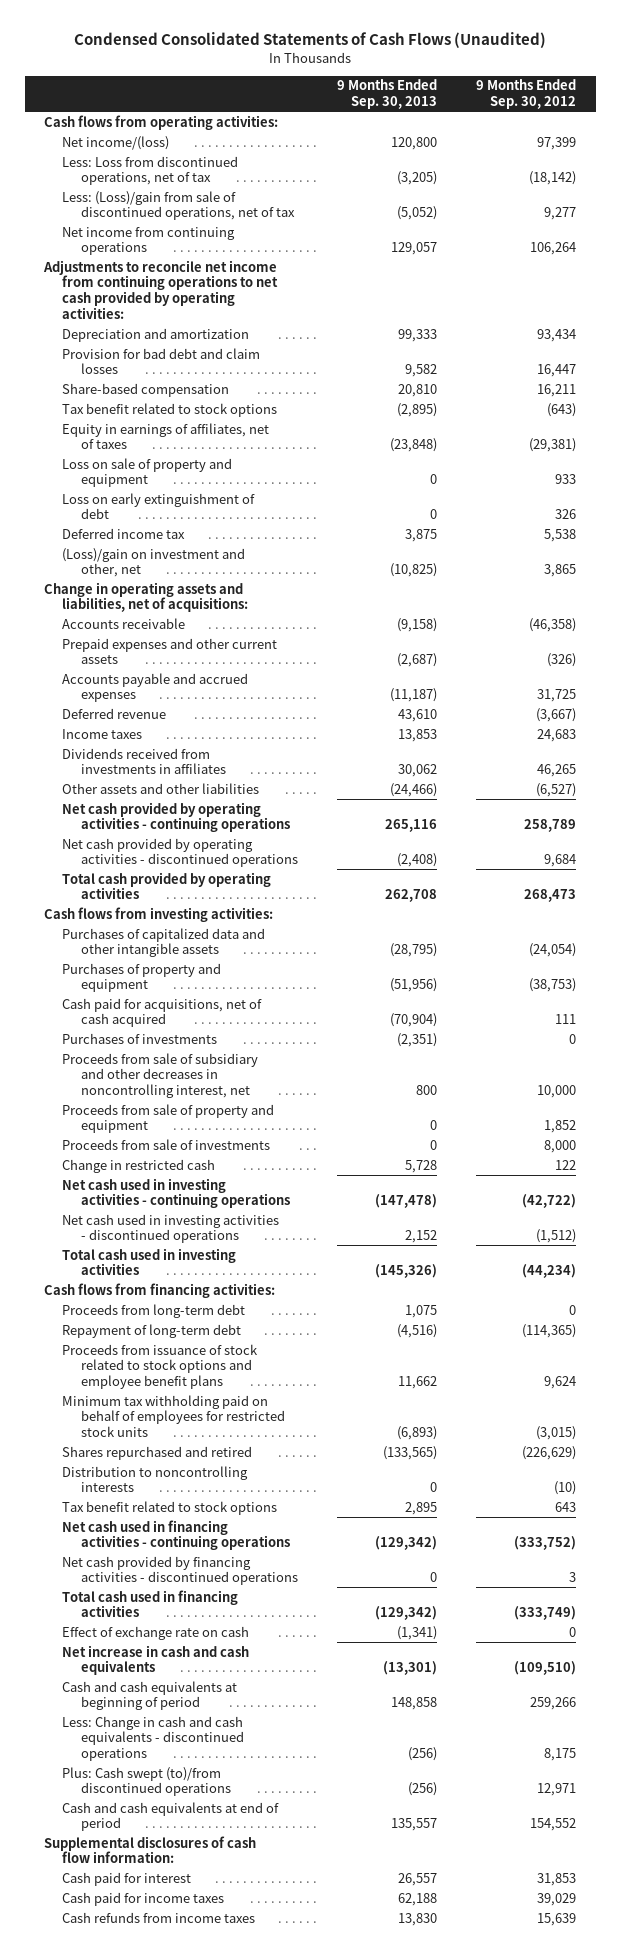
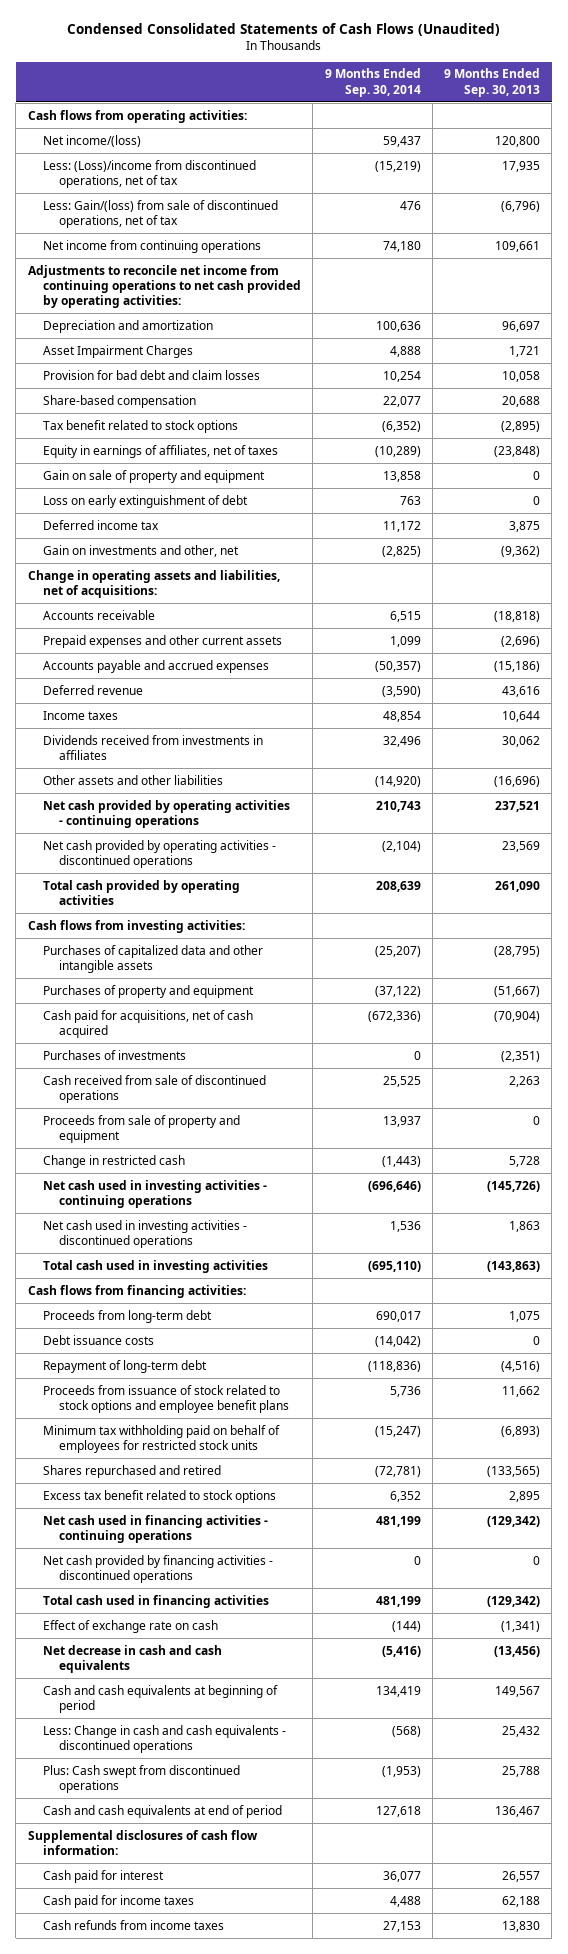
[476,79,577,110] 9 Months Ended Sep. 30, 2012 -> none
none -> [324,68,421,97] 9 Months Ended Sep. 30, 2014
[62,155,239,186] Less: Loss from discontinued operations, net of tax -> [43,159,257,188] Less: (Loss)/income from discontinued operations, net of tax
[396,171,437,186] (3,205) -> [502,160,541,172] 17,935
[62,190,295,221] Less: (Loss)/gain from sale of discontinued operations, net of tax -> [43,199,279,228] Less: Gain/(loss) from sale of discontinued operations, net of tax
[396,206,437,221] (5,052) -> [501,200,541,212] (6,796)
[390,242,437,256] 129,057 -> [495,240,541,252] 109,661
[397,328,437,342] 99,333 -> [502,320,541,332] 96,697
none -> [43,344,194,358] Asset Impairment Charges
[404,364,437,378] 9,582 -> [502,370,541,382] 10,058
[397,383,437,397] 20,810 -> [502,395,541,407] 20,688
[62,457,233,488] Loss on sale of property and equipment -> [43,469,266,483] Gain on sale of property and equipment
[62,547,246,578] (Loss)/gain on investment and other, net -> [43,544,240,557] Gain on investments and other, net
[389,563,437,578] (10,825) -> [501,545,541,557] (9,362)
[396,617,437,632] (9,158) -> [494,610,541,622] (18,818)
[396,653,437,668] (2,687) -> [501,635,541,647] (2,696)
[389,688,437,703] (11,187) -> [494,660,541,672] (15,186)
[397,708,437,722] 43,610 -> [502,685,541,697] 43,616
[397,728,437,742] 13,853 -> [502,710,541,722] 10,644
[389,782,437,797] (24,466) -> [494,775,541,787] (16,696)
[384,819,437,833] 265,116 -> [495,800,541,812] 237,521
[396,853,437,868] (2,408) -> [502,840,541,852] 23,569
[384,889,437,903] 262,708 -> [495,880,541,892] 261,090
[389,978,437,993] (51,956) -> [494,985,541,997] (51,667)
[62,1052,259,1099] Proceeds from sale of subsidiary and other decreases in noncontrolling interest, net -> none
none -> [43,1074,267,1103] Cash received from sale of discontinued operations
[62,1138,271,1150] Proceeds from sale of investments -> none
[374,1194,437,1209] (147,478) -> [487,1180,541,1192] (145,726)
[404,1230,437,1244] 2,152 -> [509,1220,541,1232] 1,863
[374,1264,437,1279] (145,326) -> [487,1260,541,1272] (143,863)
none -> [43,1334,155,1345] Debt issuance costs
[62,1465,249,1493] Distribution to noncontrolling interests -> none
[62,1500,278,1515] Tax benefit related to stock options -> [43,1489,277,1503] Excess tax benefit related to stock options
[62,1644,250,1676] Net increase in cash and cash equivalents -> [43,1644,223,1673] Net decrease in cash and cash equivalents
[382,1661,437,1676] (13,301) -> [494,1645,541,1657] (13,456)
[390,1697,437,1711] 148,858 -> [495,1685,541,1697] 149,567
[407,1747,437,1762] (256) -> [502,1725,541,1737] 25,432
[62,1766,231,1797] Plus: Cash swept (to)/from discontinued operations -> [43,1764,241,1793] Plus: Cash swept from discontinued operations
[407,1782,437,1797] (256) -> [502,1765,541,1777] 25,788
[390,1818,437,1832] 135,557 -> [495,1805,541,1817] 136,467

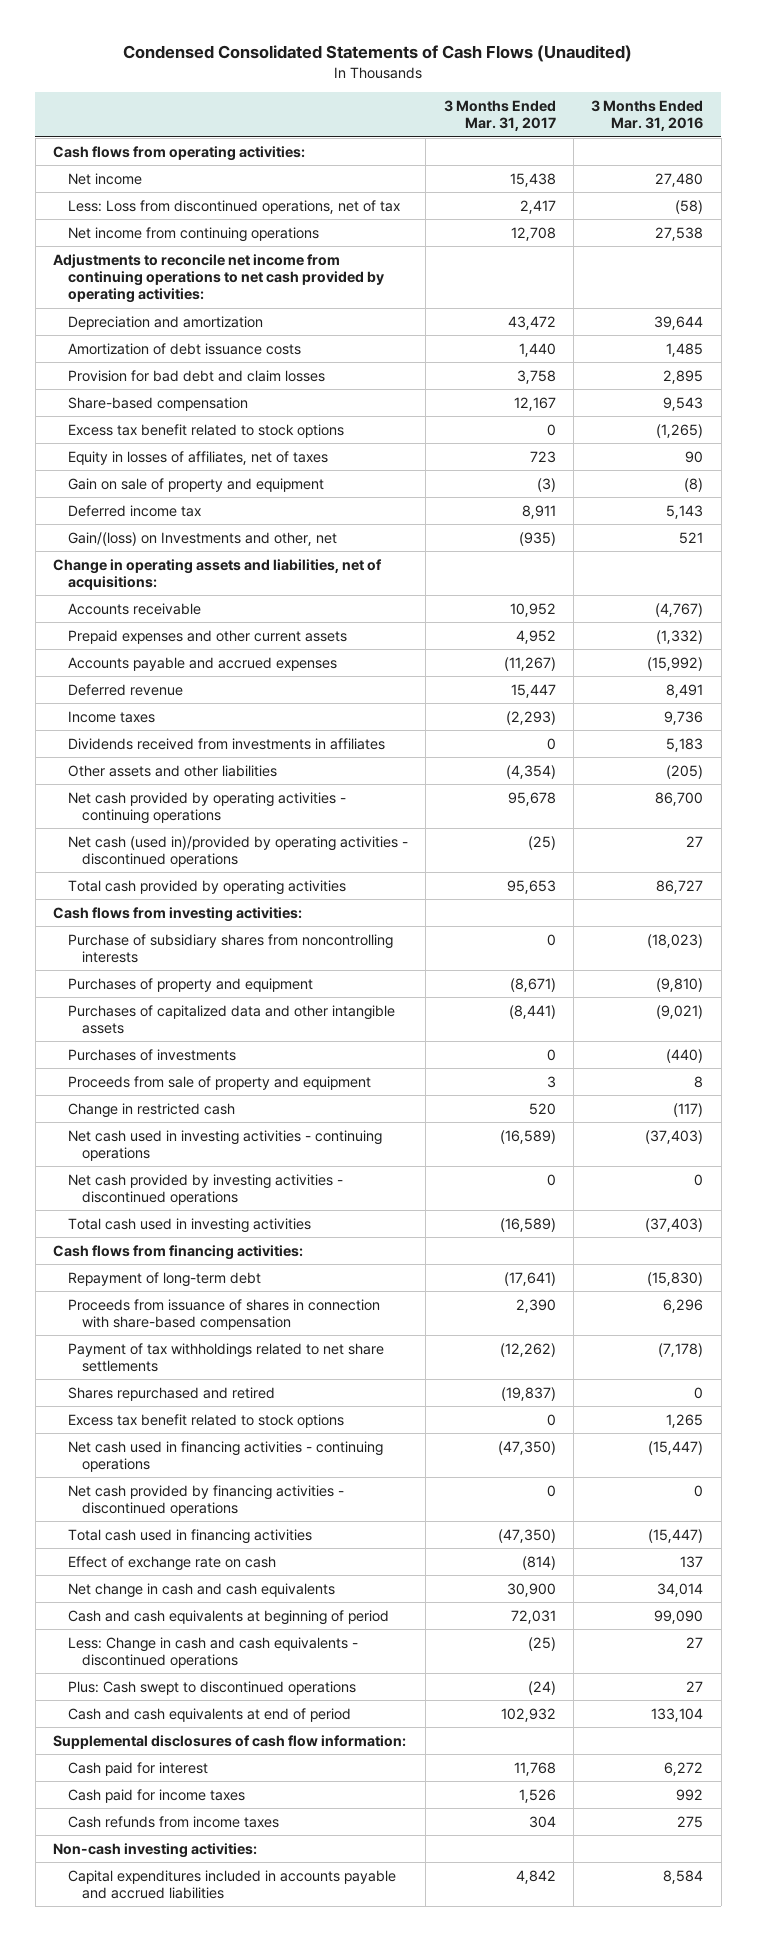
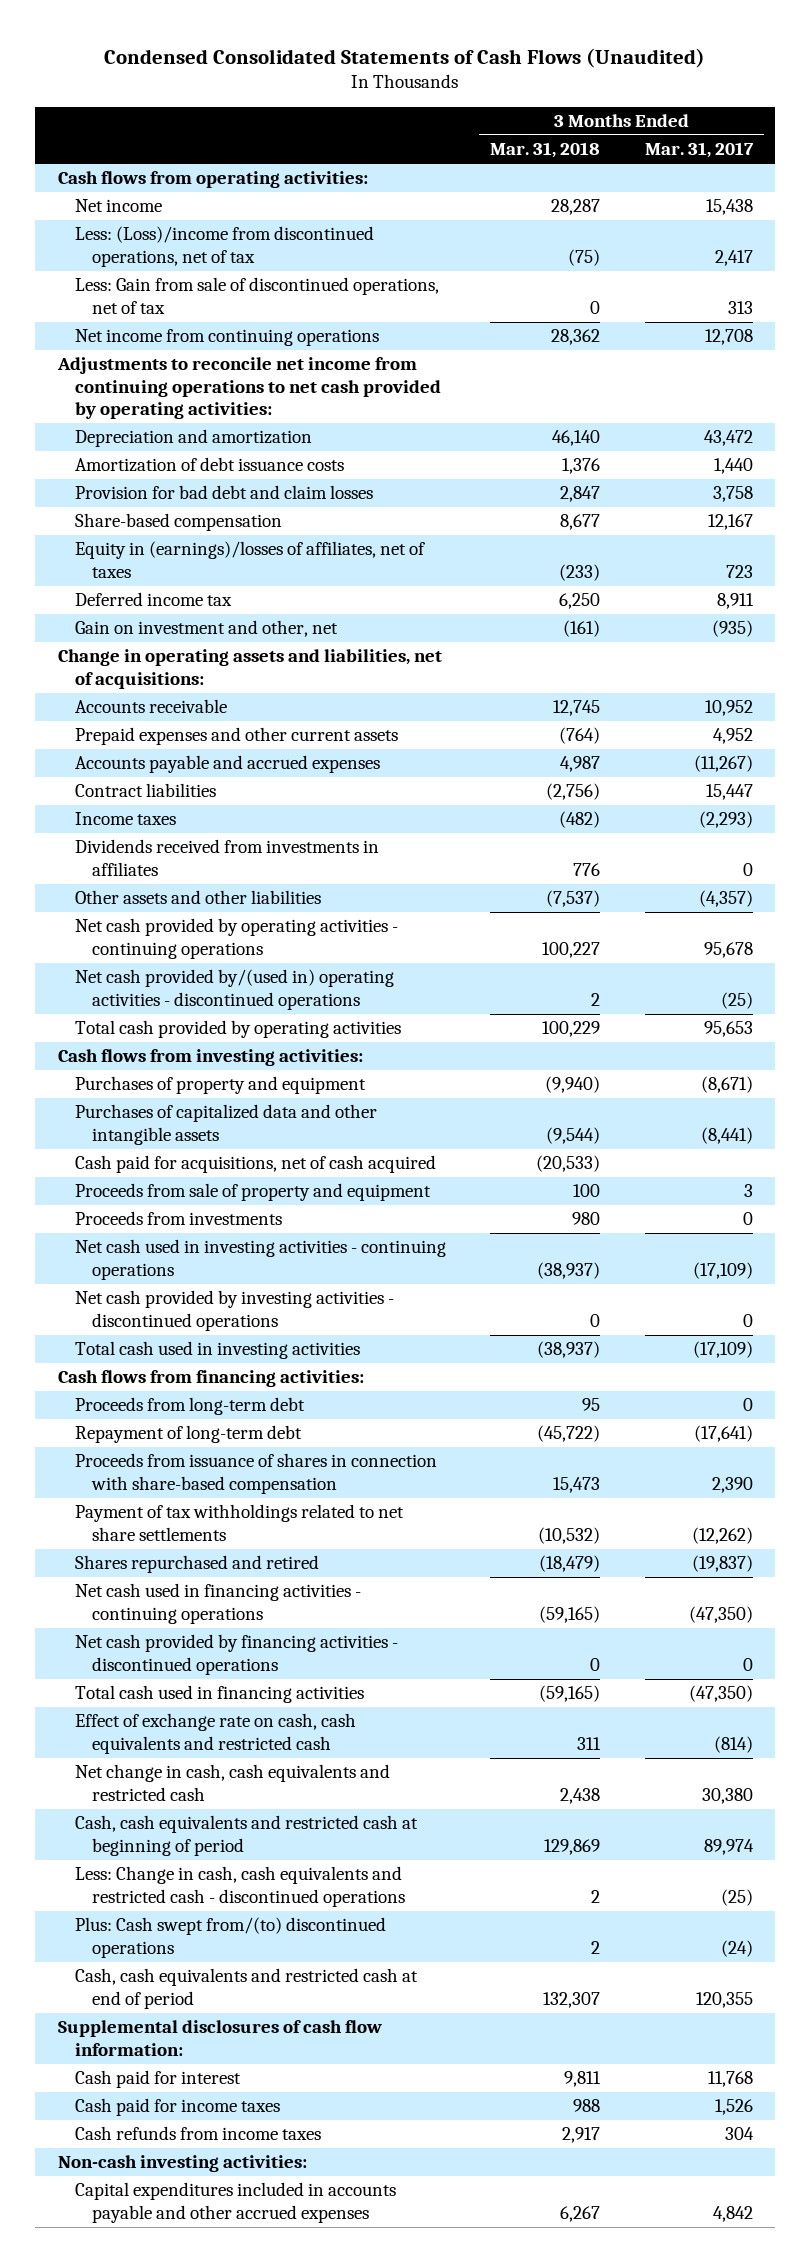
[591,99,704,132] 3 Months Ended Mar. 31, 2016 -> none
none -> [490,142,601,159] Mar. 31, 2018
[67,199,400,214] Less: Loss from discontinued operations, net of tax -> [74,226,374,267] Less: (Loss)/income from discontinued operations, net of tax
none -> [74,277,439,314] Less: Gain from sale of discontinued operations, net of tax
[67,423,344,438] Excess tax benefit related to stock options -> none
[67,477,324,492] Gain on sale of property and equipment -> none
[67,450,328,465] Equity in losses of affiliates, net of taxes -> [74,541,425,578] Equity in (earnings)/losses of affiliates, net of taxes
[67,531,337,546] Gain/(loss) on Investments and other, net -> [74,620,338,638] Gain on investment and other, net
[67,683,183,696] Deferred revenue -> [74,783,216,798] Contract liabilities
[505,764,556,779] (4,354) -> [699,890,754,908] (4,357)
[67,835,408,868] Net cash (used in)/provided by operating activities - discontinued operations -> [74,969,394,1010] Net cash provided by/(used in) operating activities - discontinued operations
[67,933,393,964] Purchase of subsidiary shares from noncontrolling interests -> none
[67,1048,236,1061] Purchases of investments -> none
none -> [74,1155,436,1174] Cash paid for acquisitions, net of cash acquired
[67,1102,235,1118] Change in restricted cash -> none
none -> [74,1211,282,1226] Proceeds from investments
[499,1129,556,1144] (16,589) -> [693,1261,754,1279] (17,109)
[499,1217,556,1232] (16,589) -> [693,1341,754,1359] (17,109)
none -> [74,1397,305,1416] Proceeds from long-term debt
[67,1413,344,1428] Excess tax benefit related to stock options -> none
[67,1555,276,1571] Effect of exchange rate on cash -> [74,1713,356,1754] Effect of exchange rate on cash, cash equivalents and restricted cash
[67,1582,335,1598] Net change in cash and cash equivalents -> [74,1764,390,1801] Net change in cash, cash equivalents and restricted cash
[506,1582,556,1597] 30,900 -> [702,1787,754,1804] 30,380
[67,1609,389,1625] Cash and cash equivalents at beginning of period -> [74,1815,418,1856] Cash, cash equivalents and restricted cash at beginning of period
[510,1609,556,1624] 72,031 -> [704,1838,755,1855] 89,974
[67,1636,358,1669] Less: Change in cash and cash equivalents - discontinued operations -> [74,1866,405,1907] Less: Change in cash, cash equivalents and restricted cash - discontinued operations
[67,1680,356,1695] Plus: Cash swept to discontinued operations -> [74,1917,386,1958] Plus: Cash swept from/(to) discontinued operations
[67,1707,351,1722] Cash and cash equivalents at end of period -> [74,1968,418,2009] Cash, cash equivalents and restricted cash at end of period
[500,1707,556,1722] 102,932 -> [696,1991,754,2008] 120,355
[67,1869,396,1900] Capital expenditures included in accounts payable and accrued liabilities -> [74,2182,396,2223] Capital expenditures included in accounts payable and other accrued expenses

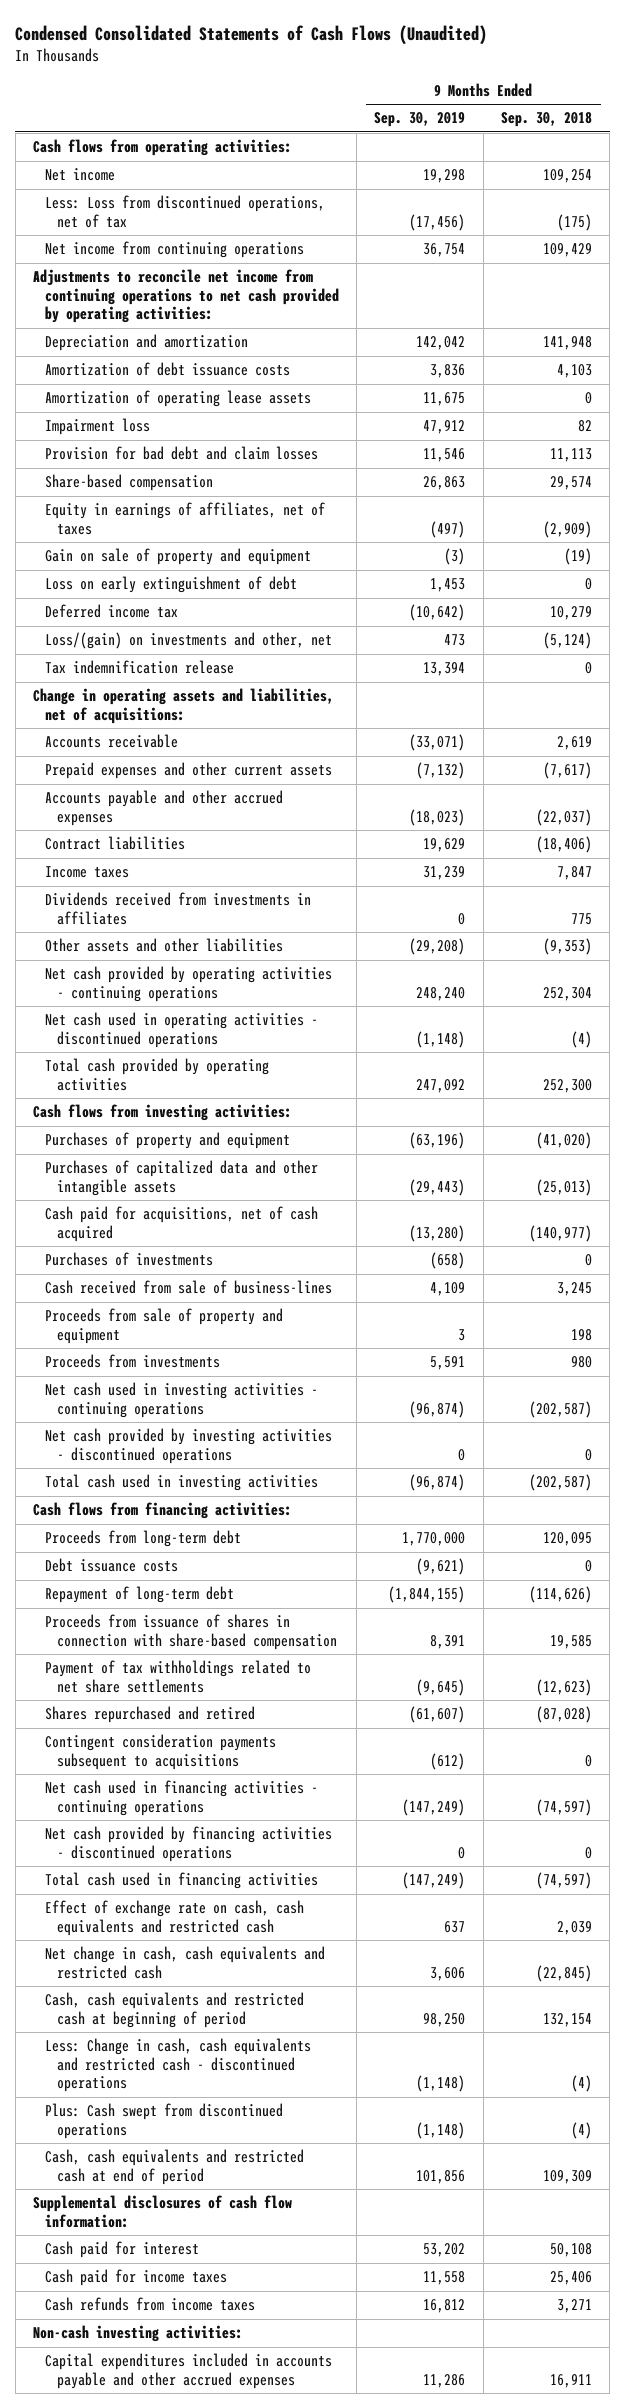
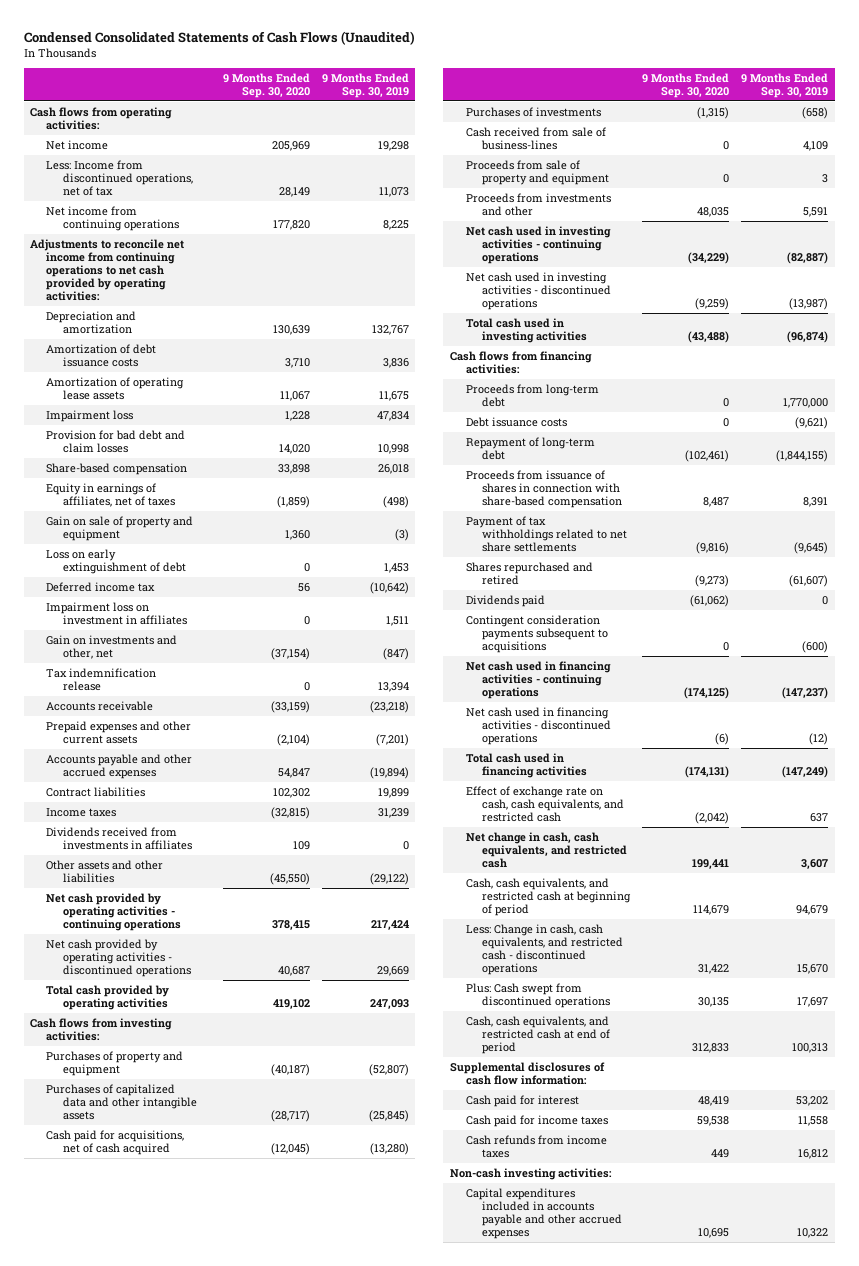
[501,112,593,128] Sep. 30, 2018 -> none
none -> [222,73,310,98] 9 Months Ended Sep. 30, 2020
[44,195,325,228] Less: Loss from discontinued operations, net of tax -> [46,160,193,196] Less: Income from discontinued operations, net of tax
[409,213,466,231] (17,456) -> [379,186,410,197] 11,073
[423,243,466,258] 36,754 -> [383,220,410,231] 8,225
[416,336,466,351] 142,042 -> [372,325,410,336] 132,767
[423,420,466,435] 47,912 -> [377,411,410,422] 47,834
[423,448,466,463] 11,546 -> [378,444,410,455] 10,998
[423,476,466,491] 26,863 -> [378,464,410,475] 26,018
[430,520,466,538] (497) -> [383,496,410,509] (498)
none -> [46,602,187,626] Impairment loss on investment in affiliates
[44,632,332,650] Loss/(gain) on investments and other, net -> [46,635,178,660] Gain on investments and other, net
[444,634,466,647] 473 -> [383,648,410,661] (847)
[33,688,335,724] Change in operating assets and liabilities, net of acquisitions: -> none
[409,734,466,752] (33,071) -> [370,701,410,714] (23,218)
[416,762,466,780] (7,132) -> [376,734,410,747] (7,201)
[409,808,466,826] (18,023) -> [370,767,410,780] (19,894)
[423,838,466,853] 19,629 -> [378,788,410,799] 19,899
[409,938,466,956] (29,208) -> [370,873,410,886] (29,122)
[416,986,466,1001] 248,240 -> [371,919,410,930] 217,424
[44,1012,318,1048] Net cash used in operating activities - discontinued operations -> [46,939,191,977] Net cash provided by operating activities - discontinued operations
[416,1030,466,1048] (1,148) -> [377,965,410,976] 29,669
[416,1078,466,1093] 247,092 -> [370,999,410,1010] 247,093
[409,1132,466,1150] (63,196) -> [369,1064,410,1077] (52,807)
[409,1178,466,1196] (29,443) -> [369,1109,410,1122] (25,845)
[44,1354,220,1369] Proceeds from investments -> [465,193,611,217] Proceeds from investments and other
[409,1400,466,1418] (96,874) -> [787,251,829,264] (82,887)
[44,1428,332,1464] Net cash provided by investing activities - discontinued operations -> [465,272,611,310] Net cash used in investing activities - discontinued operations
[458,1448,466,1461] 0 -> [789,297,829,310] (13,987)
none -> [465,595,545,608] Dividends paid
[430,1752,466,1770] (612) -> [802,640,829,653] (600)
[402,1798,466,1816] (147,249) -> [782,686,829,699] (147,237)
[44,1826,332,1862] Net cash provided by financing activities - discontinued operations -> [465,707,611,745] Net cash used in financing activities - discontinued operations
[458,1846,466,1859] 0 -> [809,732,829,745] (12)
[44,1900,304,1936] Effect of exchange rate on cash, cash equivalents and restricted cash -> [465,786,624,822] Effect of exchange rate on cash, cash equivalents, and restricted cash
[44,1946,325,1979] Net change in cash, cash equivalents and restricted cash -> [465,832,627,868] Net change in cash, cash equivalents, and restricted cash
[430,1966,466,1981] 3,606 -> [801,858,829,869] 3,607
[44,1992,304,2028] Cash, cash equivalents and restricted cash at beginning of period -> [465,878,631,916] Cash, cash equivalents, and restricted cash at beginning of period
[423,2012,466,2027] 98,250 -> [796,904,829,915] 94,679
[44,2038,311,2093] Less: Change in cash, cash equivalents and restricted cash - discontinued operations -> [465,924,623,975] Less: Change in cash, cash equivalents, and restricted cash - discontinued operations
[416,2075,466,2093] (1,148) -> [797,963,829,974] 15,670
[416,2121,466,2139] (1,148) -> [797,997,829,1008] 17,697
[44,2149,304,2185] Cash, cash equivalents and restricted cash at end of period -> [465,1016,610,1054] Cash, cash equivalents, and restricted cash at end of period
[416,2169,466,2184] 101,856 -> [792,1042,829,1053] 100,313
[423,2373,466,2388] 11,286 -> [797,1227,829,1238] 10,322

